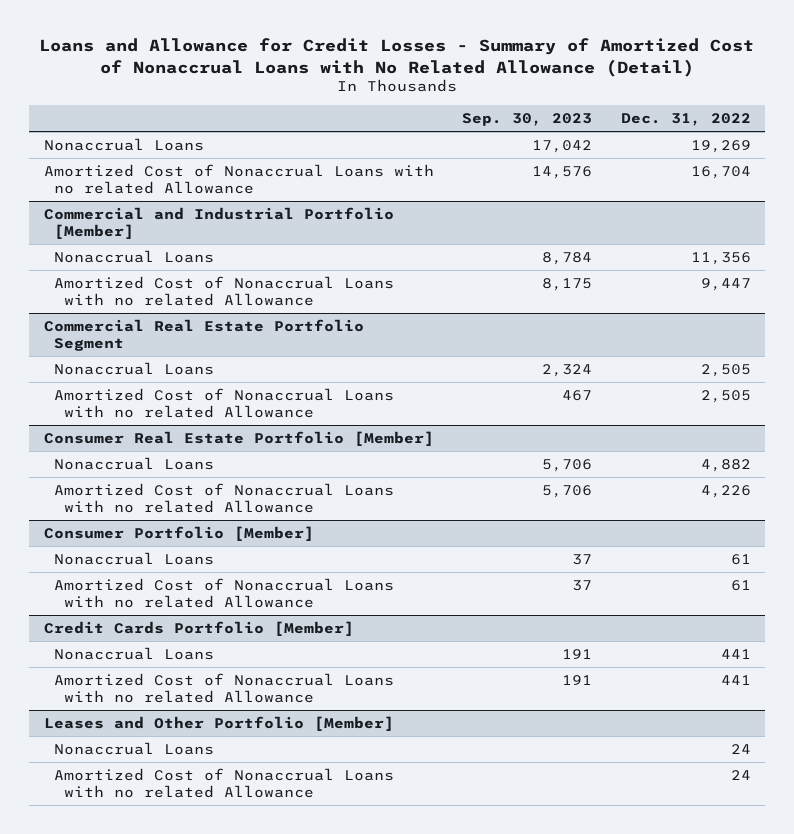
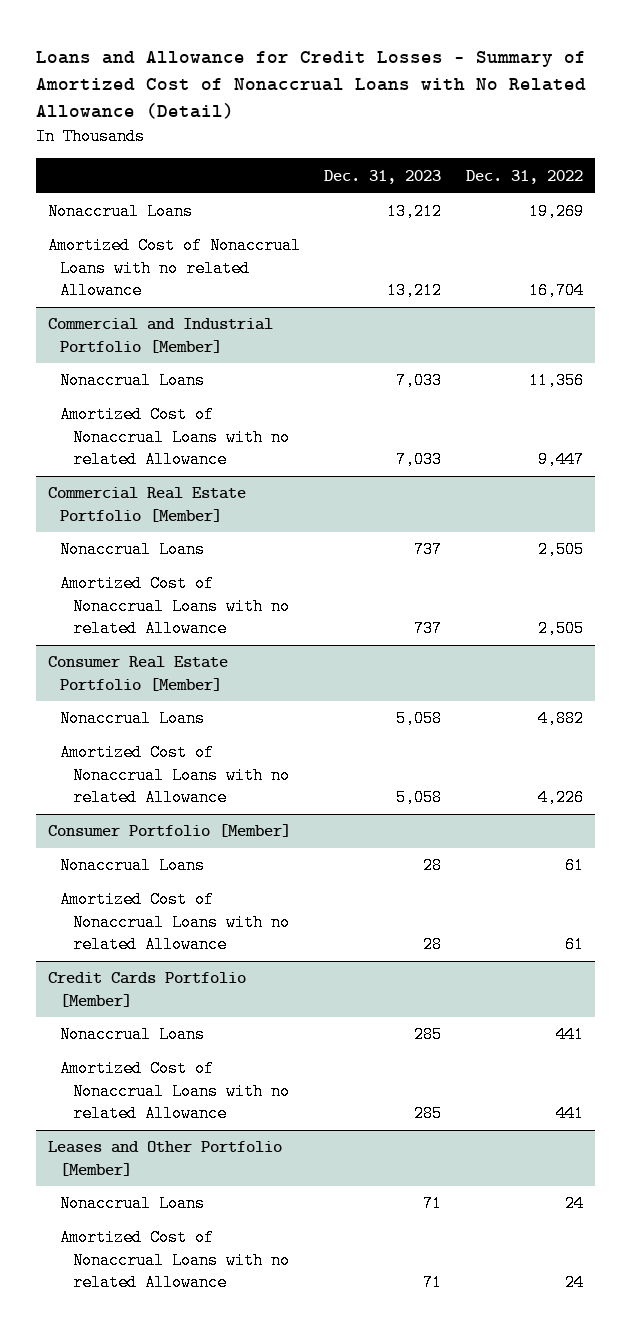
[462,113,593,127] Sep. 30, 2023 -> none
none -> [324,169,442,184] Dec. 31, 2023
[43,318,364,352] Commercial Real Estate Portfolio Segment -> [48,487,247,522] Commercial Real Estate Portfolio [Member]

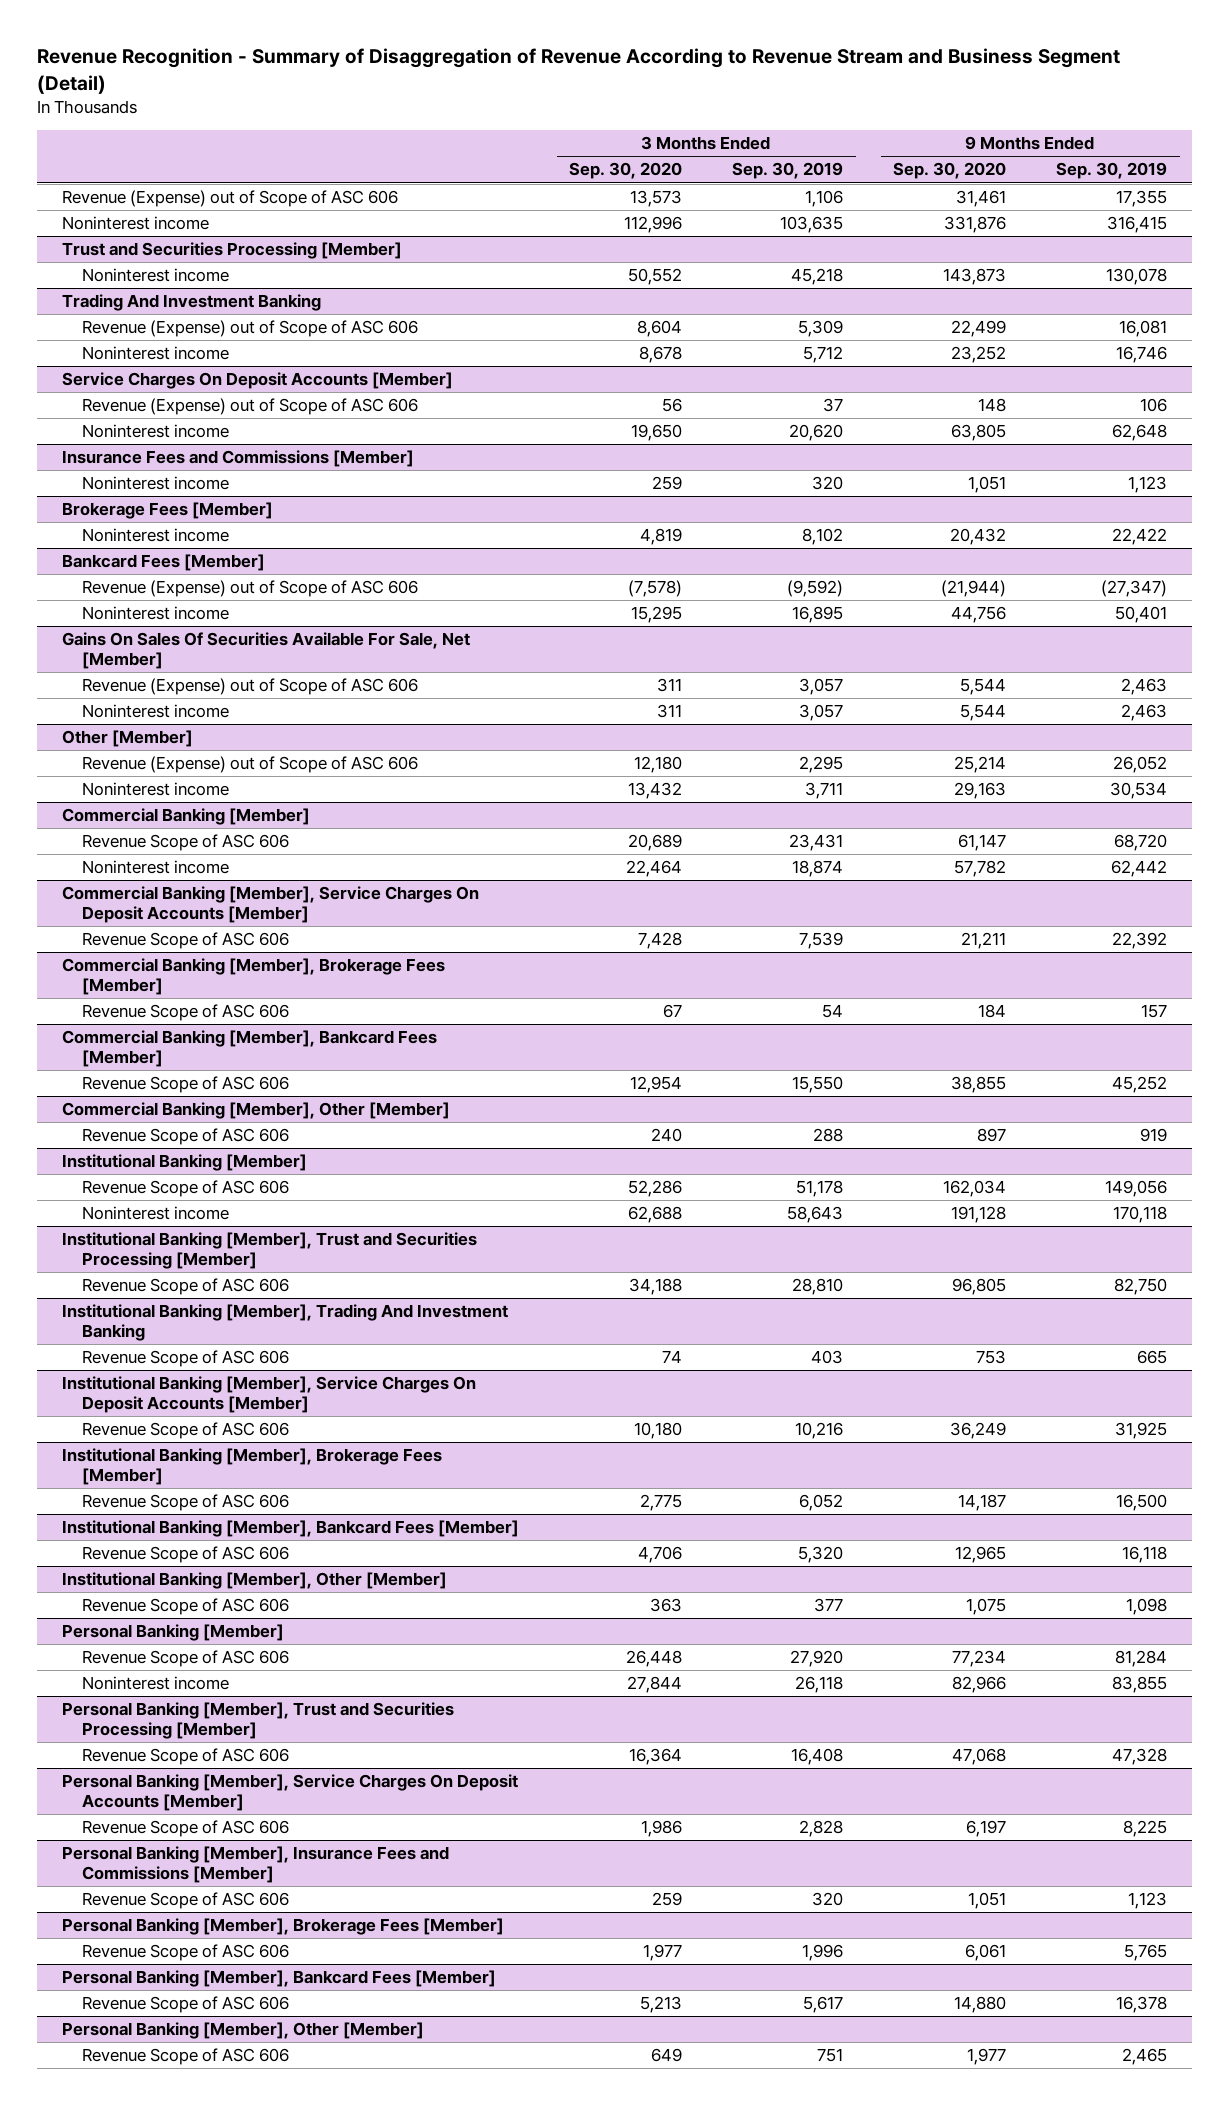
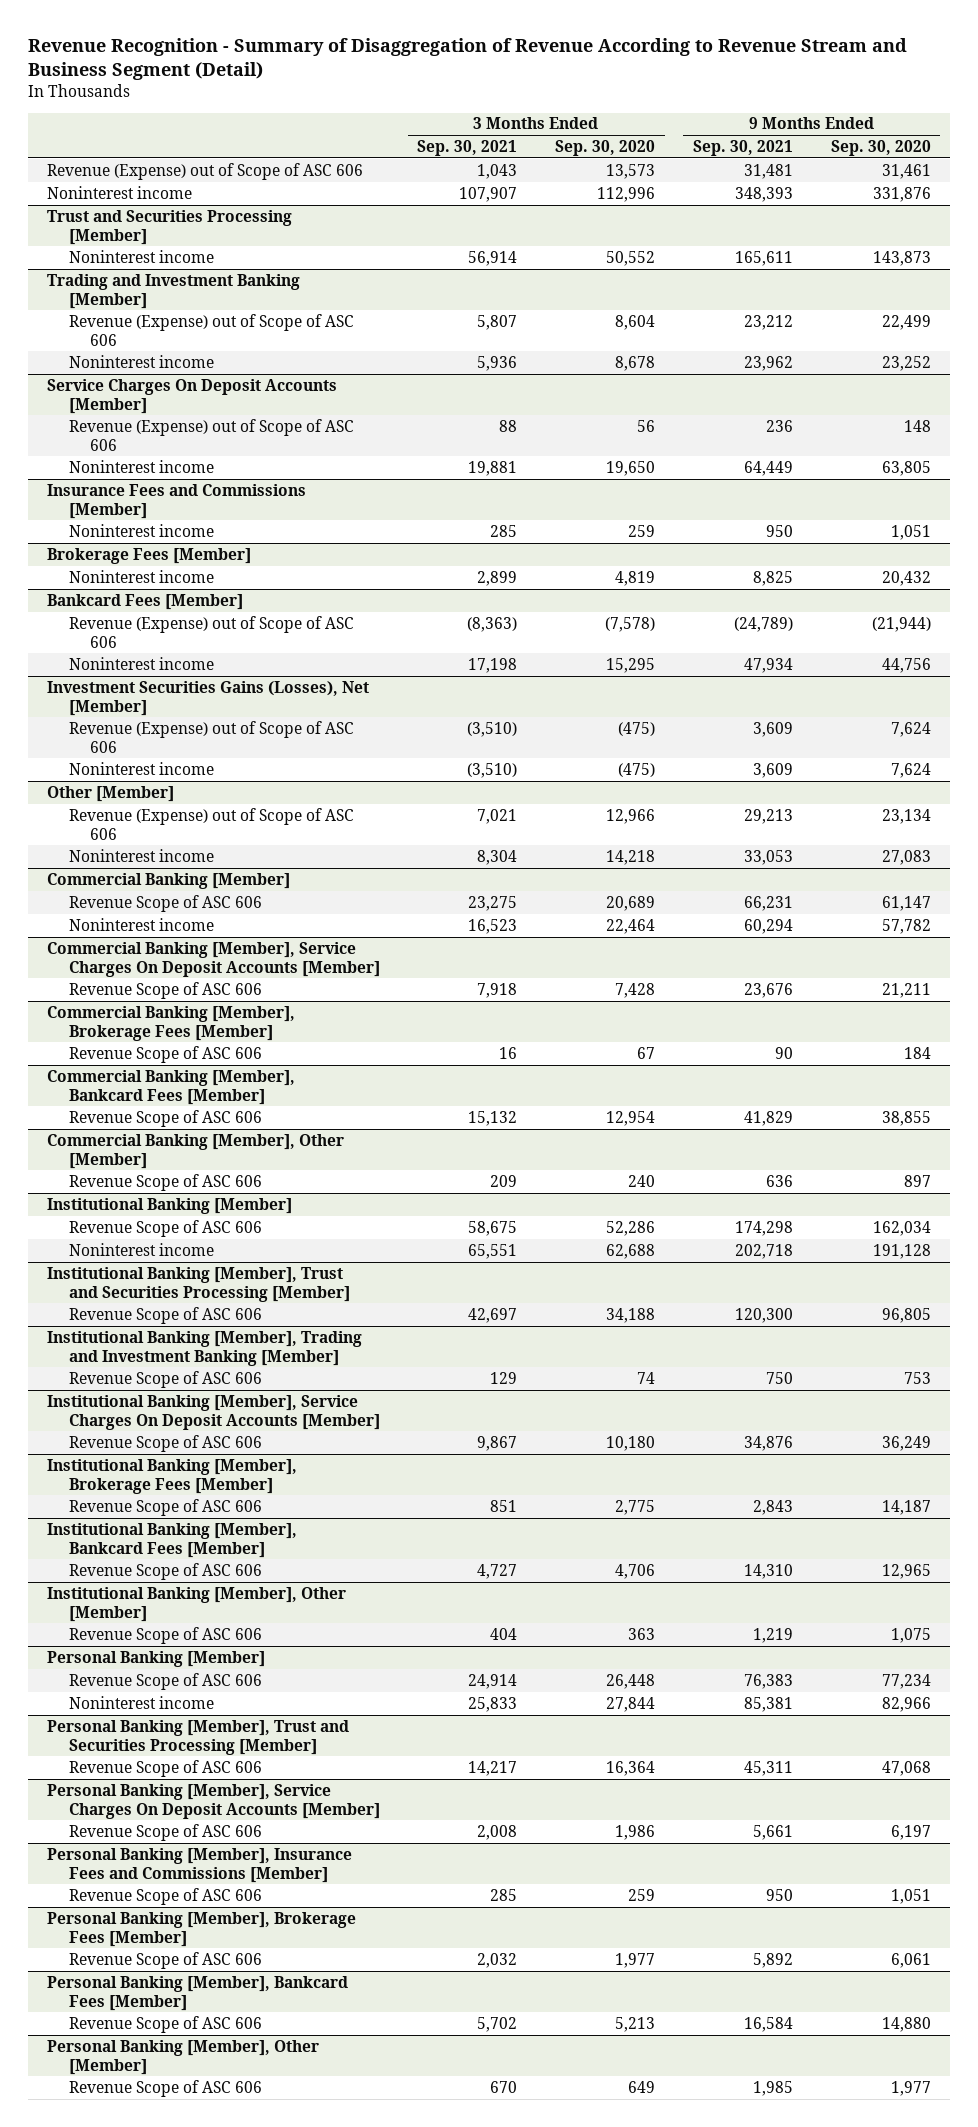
[732,162,844,180] Sep. 30, 2019 -> none
[1056,162,1168,180] Sep. 30, 2019 -> none
none -> [417,140,518,157] Sep. 30, 2021
none -> [692,140,793,157] Sep. 30, 2021
[62,294,322,312] Trading And Investment Banking -> [47,273,301,309] Trading and Investment Banking [Member]
[62,632,471,670] Gains On Sales Of Securities Available For Sale, Net [Member] -> none
none -> [47,680,370,716] Investment Securities Gains (Losses), Net [Member]
[657,678,683,693] 311 -> [618,721,656,736] (475)
[960,678,1007,696] 5,544 -> [890,721,931,737] 7,624
[657,704,683,719] 311 -> [618,762,656,777] (475)
[960,704,1007,722] 5,544 -> [890,762,931,778] 7,624
[634,756,683,774] 12,180 -> [606,808,656,824] 12,966
[954,756,1007,774] 25,214 -> [881,808,931,824] 23,134
[628,782,683,800] 13,432 -> [606,849,656,865] 14,218
[954,782,1007,800] 29,163 -> [881,849,931,865] 27,083
[62,1304,509,1342] Institutional Banking [Member], Trading And Investment Banking -> [47,1330,363,1366] Institutional Banking [Member], Trading and Investment Banking [Member]

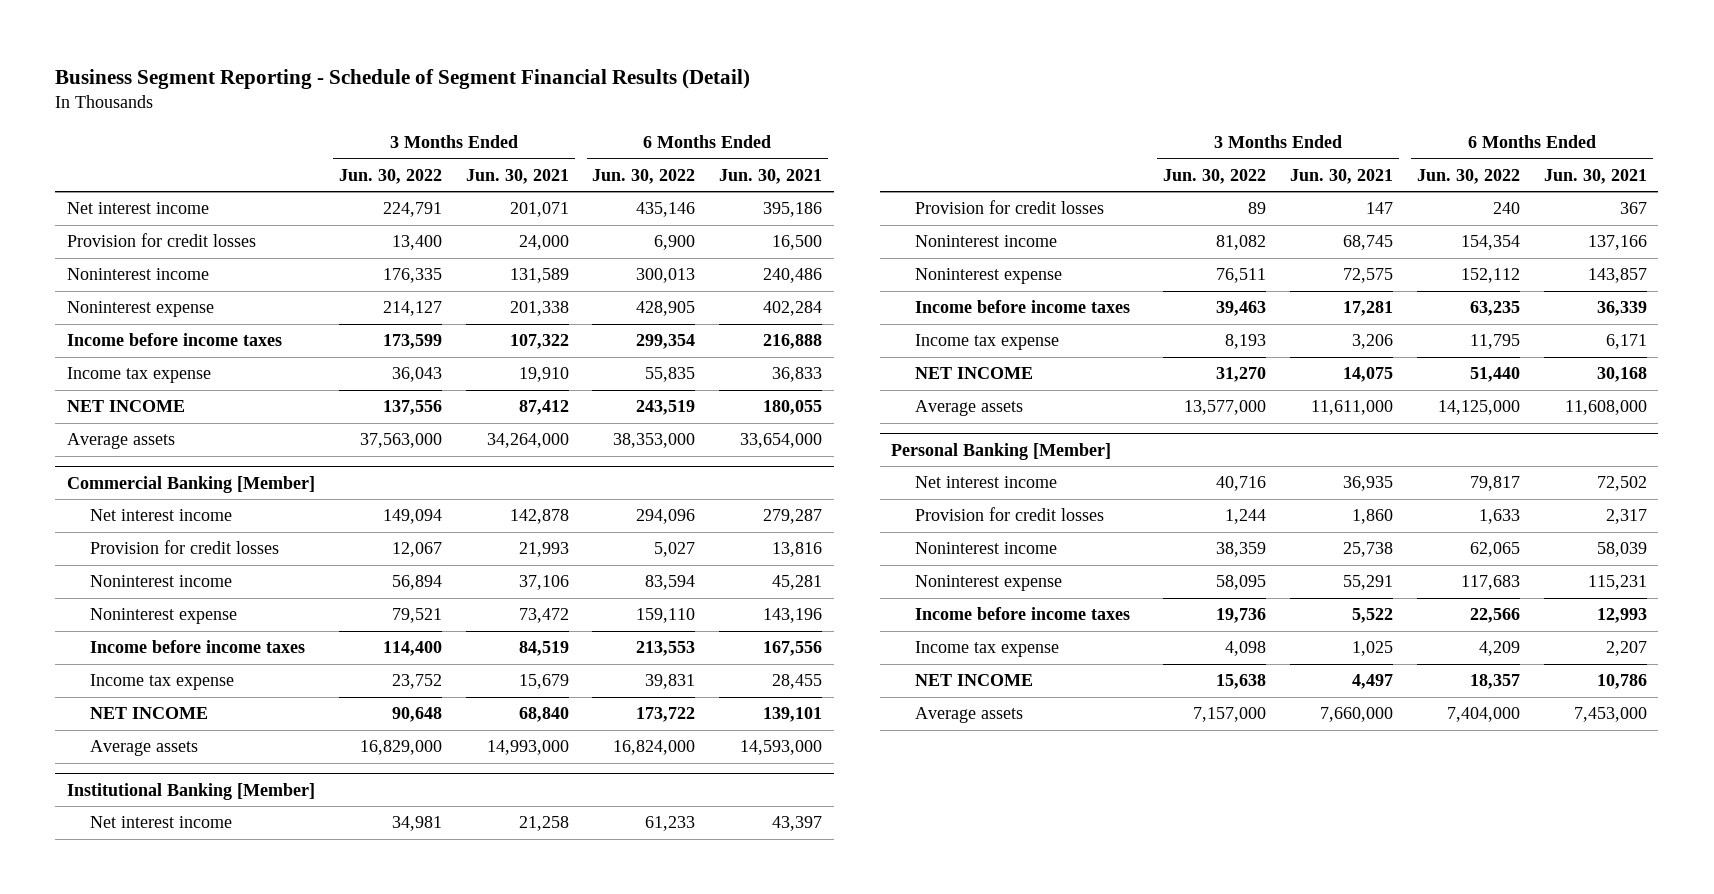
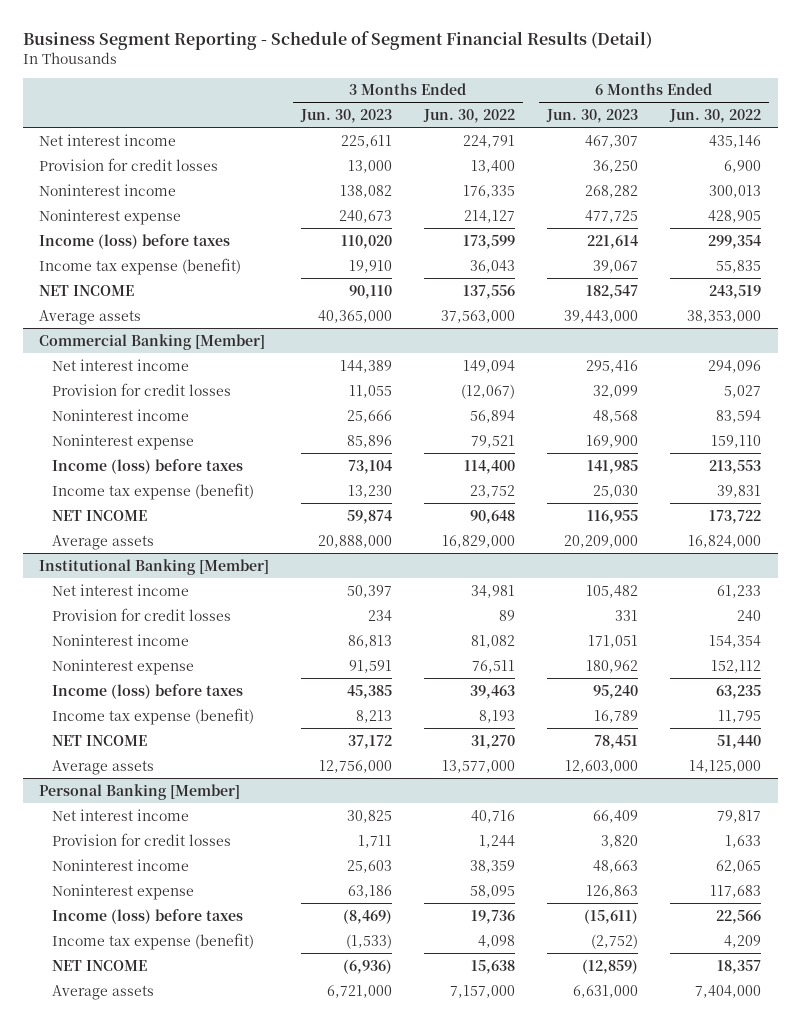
[465,169,569,185] Jun. 30, 2021 -> none
[719,169,823,185] Jun. 30, 2021 -> none
none -> [299,109,392,124] Jun. 30, 2023
none -> [546,109,639,124] Jun. 30, 2023
[67,333,283,347] Income before income taxes -> [38,233,230,249] Income (loss) before taxes
[67,367,212,384] Income tax expense -> [38,257,241,275] Income tax expense (benefit)
[391,542,442,558] 12,067 -> [461,383,516,399] (12,067)
[90,640,306,654] Income before income taxes -> [51,458,243,474] Income (loss) before taxes
[90,674,235,691] Income tax expense -> [51,482,254,500] Income tax expense (benefit)
[914,300,1130,314] Income before income taxes -> [51,683,243,699] Income (loss) before taxes
[914,334,1059,351] Income tax expense -> [51,707,254,725] Income tax expense (benefit)
[914,607,1130,621] Income before income taxes -> [51,908,243,924] Income (loss) before taxes
[914,641,1059,658] Income tax expense -> [51,932,254,950] Income tax expense (benefit)

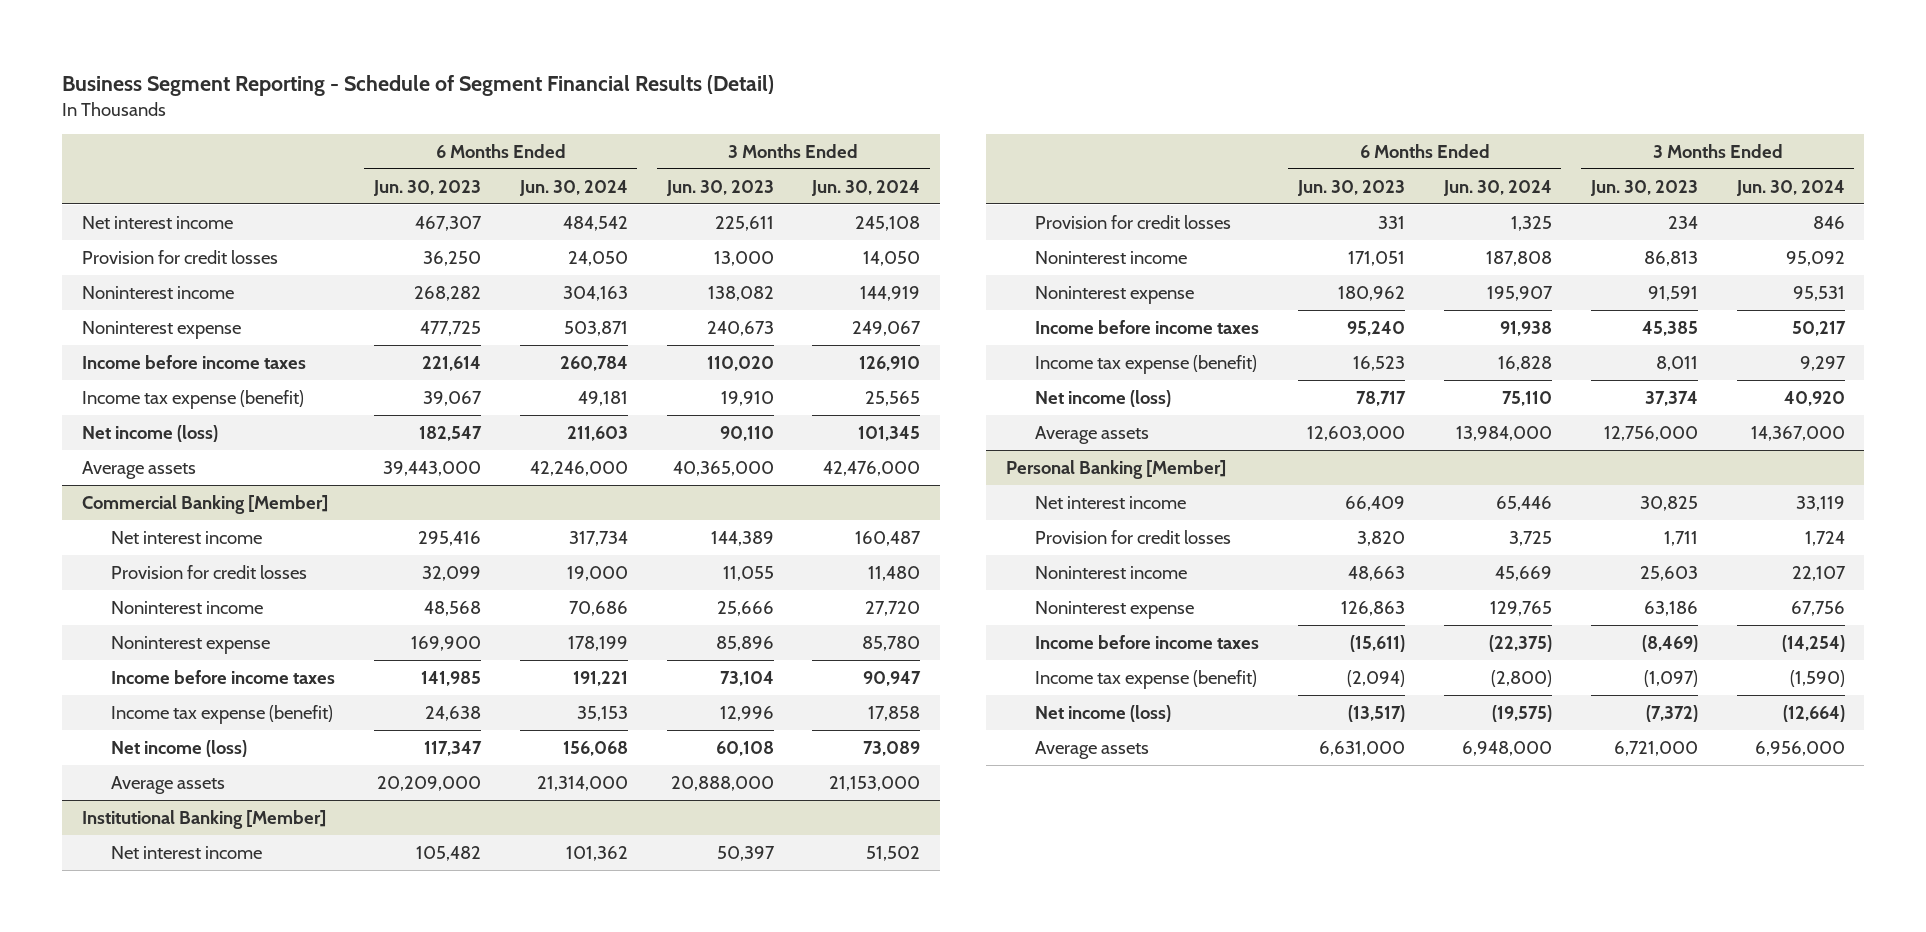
[423,109,516,124] Jun. 30, 2022 -> none
[669,109,762,124] Jun. 30, 2022 -> none
none -> [518,179,628,196] Jun. 30, 2024
none -> [811,179,921,196] Jun. 30, 2024
[38,233,230,249] Income (loss) before taxes -> [81,354,306,369] Income before income taxes
[38,284,134,296] NET INCOME -> [81,424,218,442] Net income (loss)
[51,458,243,474] Income (loss) before taxes -> [110,669,335,684] Income before income taxes
[347,484,392,498] 13,230 -> [719,705,774,721] 12,996
[593,484,639,498] 25,030 -> [424,705,481,721] 24,638
[51,509,147,521] NET INCOME -> [110,739,247,757] Net income (loss)
[346,509,392,524] 59,874 -> [715,740,774,756] 60,108
[587,509,639,524] 116,955 -> [423,740,482,756] 117,347
[51,683,243,699] Income (loss) before taxes -> [1034,319,1259,334] Income before income taxes
[355,709,392,723] 8,213 -> [1655,355,1698,371] 8,011
[594,709,639,723] 16,789 -> [1352,355,1405,371] 16,523
[51,734,147,746] NET INCOME -> [1034,389,1171,407] Net income (loss)
[347,734,392,749] 37,172 -> [1644,390,1698,406] 37,374
[594,734,639,749] 78,451 -> [1355,390,1406,406] 78,717
[51,908,243,924] Income (loss) before taxes -> [1034,634,1259,649] Income before income taxes
[345,933,392,949] (1,533) -> [1643,669,1698,687] (1,097)
[591,933,639,949] (2,752) -> [1346,669,1405,687] (2,094)
[51,959,147,971] NET INCOME -> [1034,704,1171,722] Net income (loss)
[342,958,392,974] (6,936) -> [1645,704,1698,722] (7,372)
[582,958,639,974] (12,859) -> [1347,704,1405,722] (13,517)

